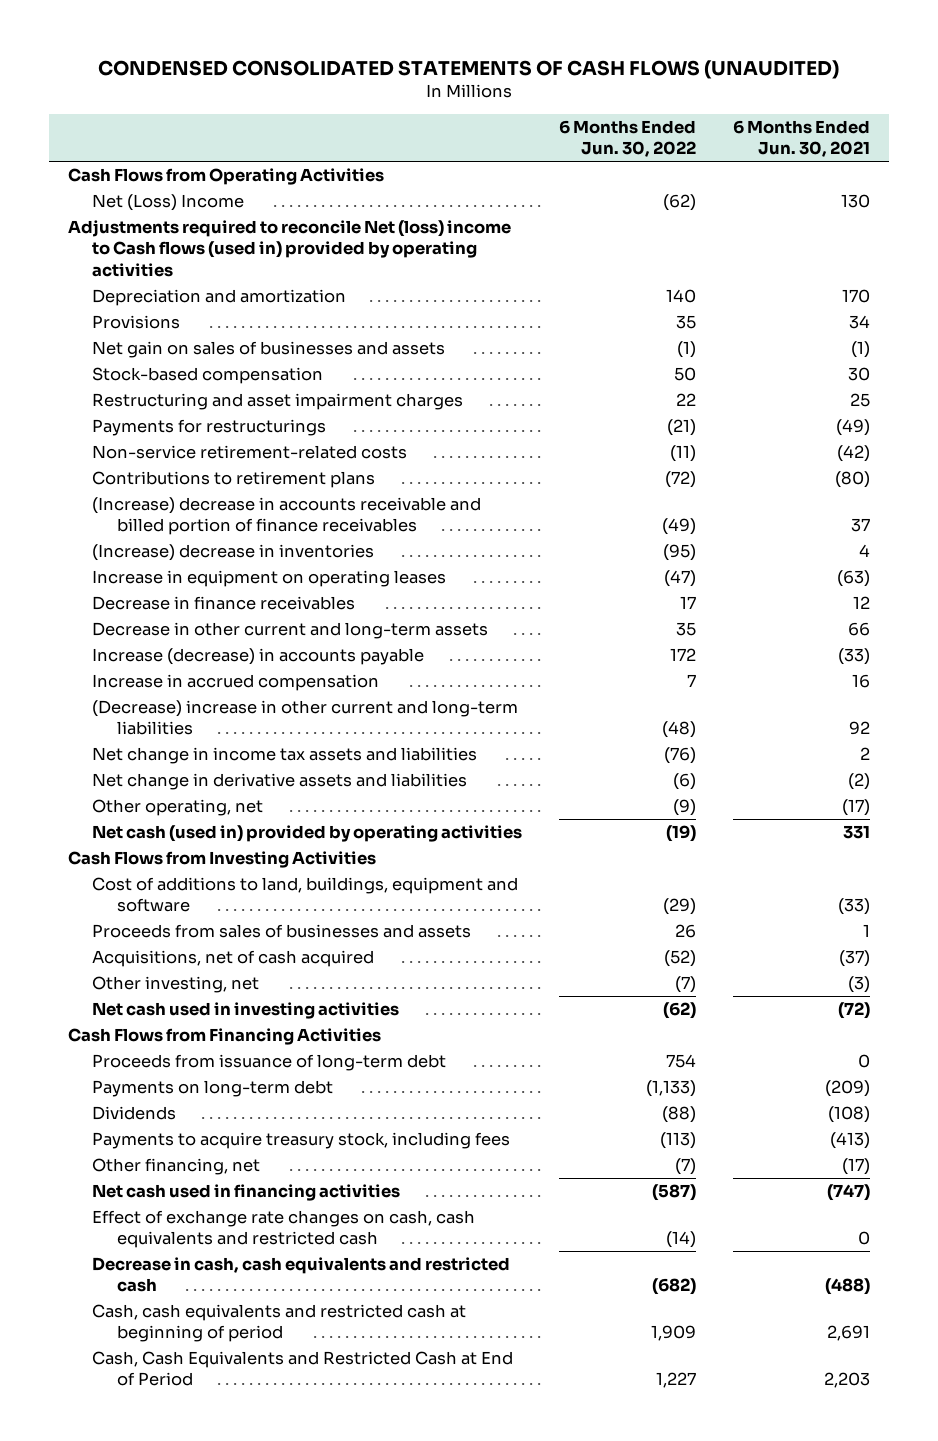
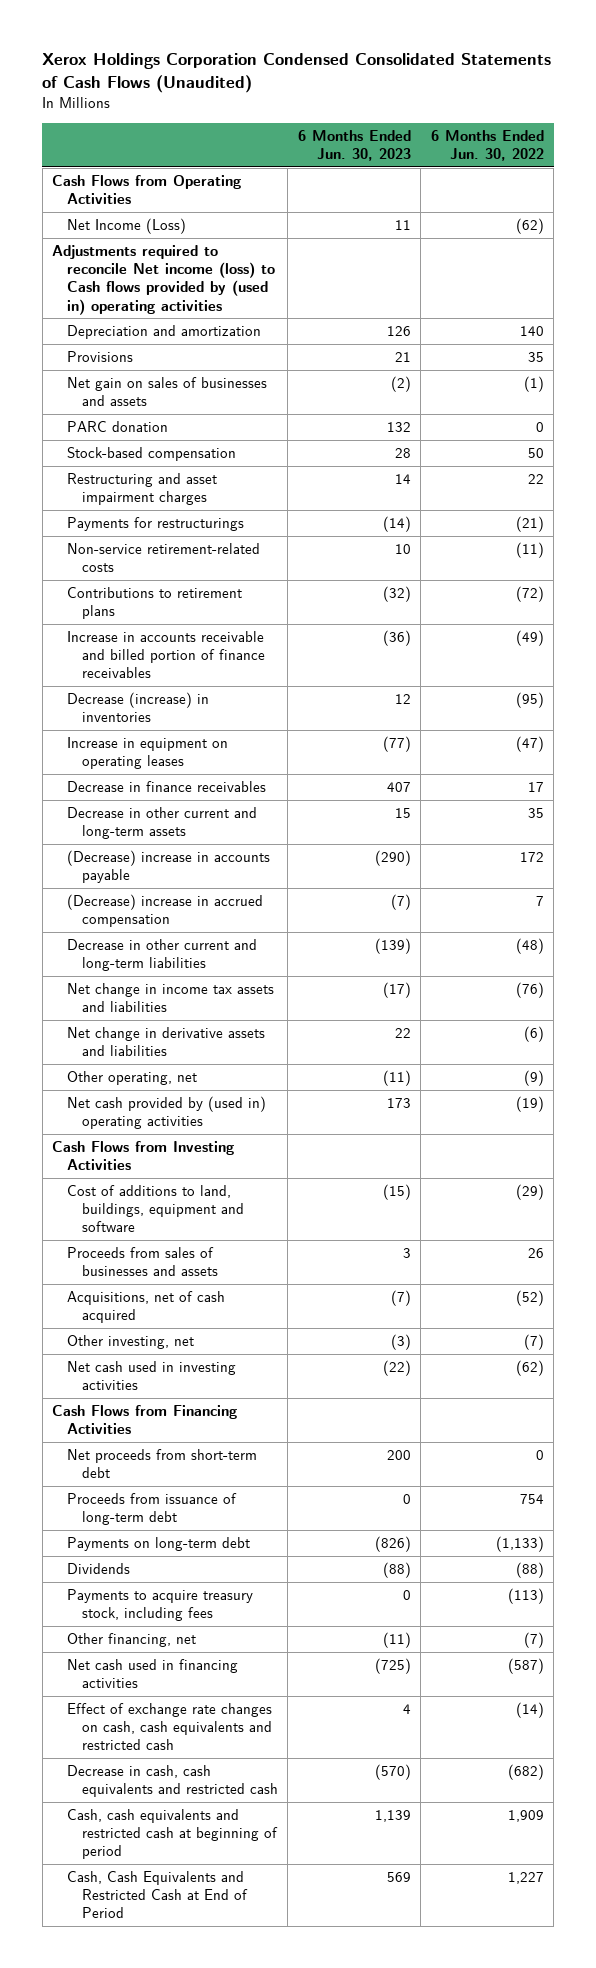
[97,59,839,79] CONDENSED CONSOLIDATED STATEMENTS OF CASH FLOWS (UNAUDITED) -> [42,52,552,94] Xerox Holdings Corporation Condensed Consolidated Statements of Cash Flows (Unaudited)
[733,119,871,158] 6 Months Ended Jun. 30, 2021 -> none
none -> [297,129,411,162] 6 Months Ended Jun. 30, 2023
[92,194,245,212] Net (Loss) Income -> [67,218,187,235] Net Income (Loss)
[67,220,511,277] Adjustments required to reconcile Net (loss) income to Cash flows (used in) provided by operating activities -> [52,245,276,315] Adjustments required to reconcile Net income (loss) to Cash flows provided by (used in) operating activities
none -> [67,421,169,433] PARC donation
[92,497,482,536] (Increase) decrease in accounts receivable and billed portion of finance receivables -> [67,631,265,679] Increase in accounts receivable and billed portion of finance receivables
[92,544,375,562] (Increase) decrease in inventories -> [67,692,210,723] Decrease (increase) in inventories
[92,648,425,666] Increase (decrease) in accounts payable -> [67,850,271,884] (Decrease) increase in accounts payable
[92,674,380,692] Increase in accrued compensation -> [67,894,264,928] (Decrease) increase in accrued compensation
[92,700,519,736] (Decrease) increase in other current and long-term liabilities -> [67,939,258,972] Decrease in other current and long-term liabilities
[92,825,523,843] Net cash (used in) provided by operating activities -> [67,1096,267,1130] Net cash provided by (used in) operating activities
none -> [67,1449,258,1479] Net proceeds from short-term debt

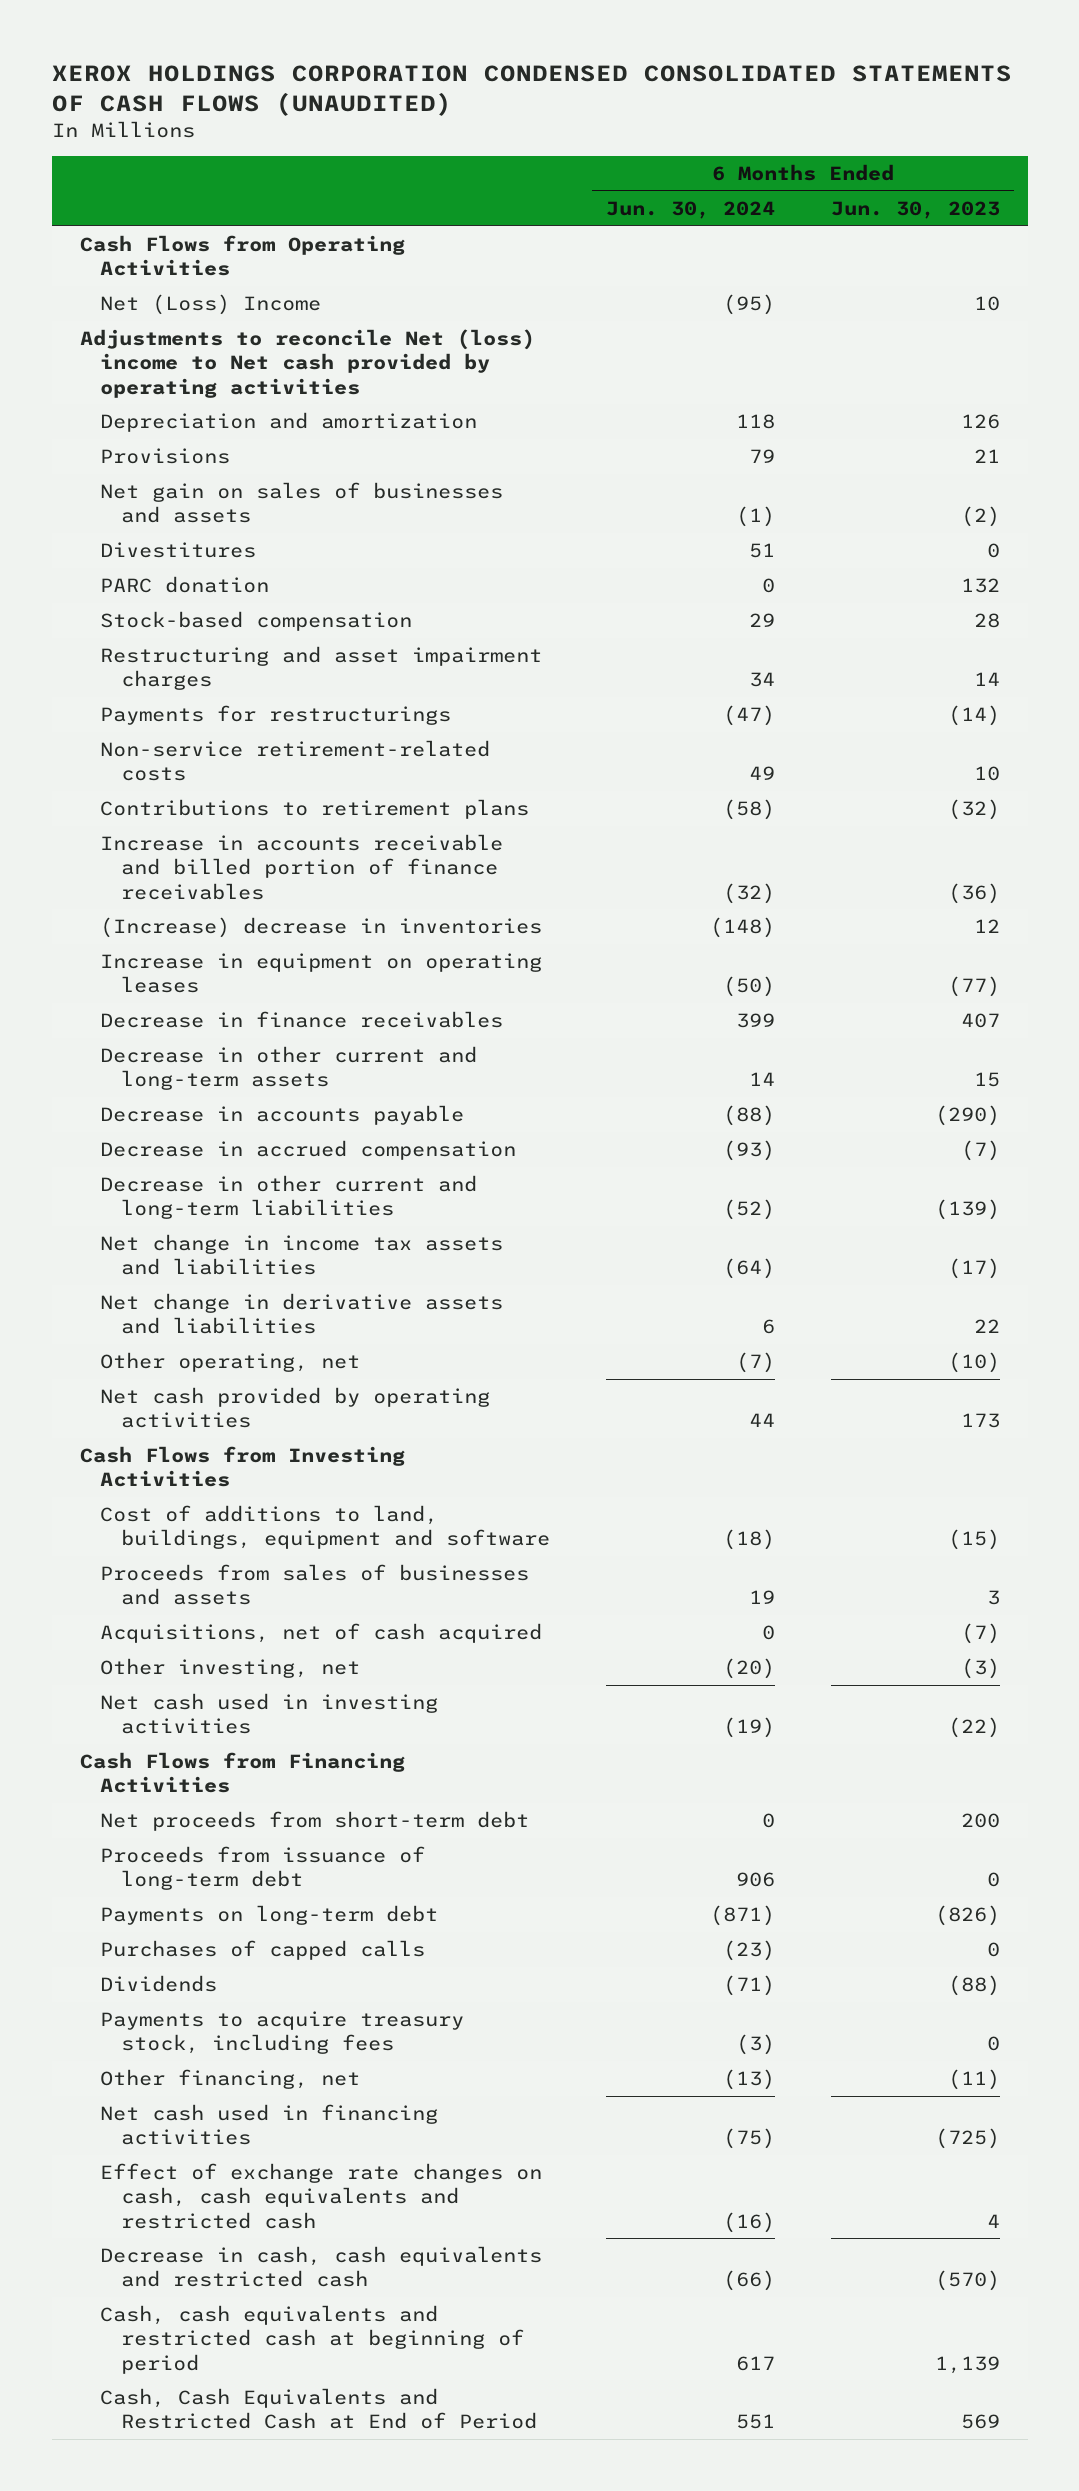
[42,52,552,94] Xerox Holdings Corporation Condensed Consolidated Statements of Cash Flows (Unaudited) -> [51,65,1012,116] XEROX HOLDINGS CORPORATION CONDENSED CONSOLIDATED STATEMENTS OF CASH FLOWS (UNAUDITED)
[430,129,544,162] 6 Months Ended Jun. 30, 2022 -> none
none -> [605,200,775,219] Jun. 30, 2024
[67,218,187,235] Net Income (Loss) -> [100,294,322,316] Net (Loss) Income
[394,220,411,231] 11 -> [973,296,1000,312] 10
[52,245,276,315] Adjustments required to reconcile Net income (loss) to Cash flows provided by (used in) operating activities -> [79,329,535,398] Adjustments to reconcile Net (loss) income to Net cash provided by operating activities
none -> [100,542,257,559] Divestitures
[67,692,210,723] Decrease (increase) in inventories -> [100,917,543,939] (Increase) decrease in inventories
[67,850,271,884] (Decrease) increase in accounts payable -> [100,1105,465,1126] Decrease in accounts payable
[67,894,264,928] (Decrease) increase in accrued compensation -> [100,1140,517,1161] Decrease in accrued compensation
[382,1070,411,1087] (11) -> [947,1352,1000,1374] (10)
[67,1096,267,1130] Net cash provided by (used in) operating activities -> [100,1387,491,1429] Net cash provided by operating activities
none -> [100,1940,426,1961] Purchases of capped calls

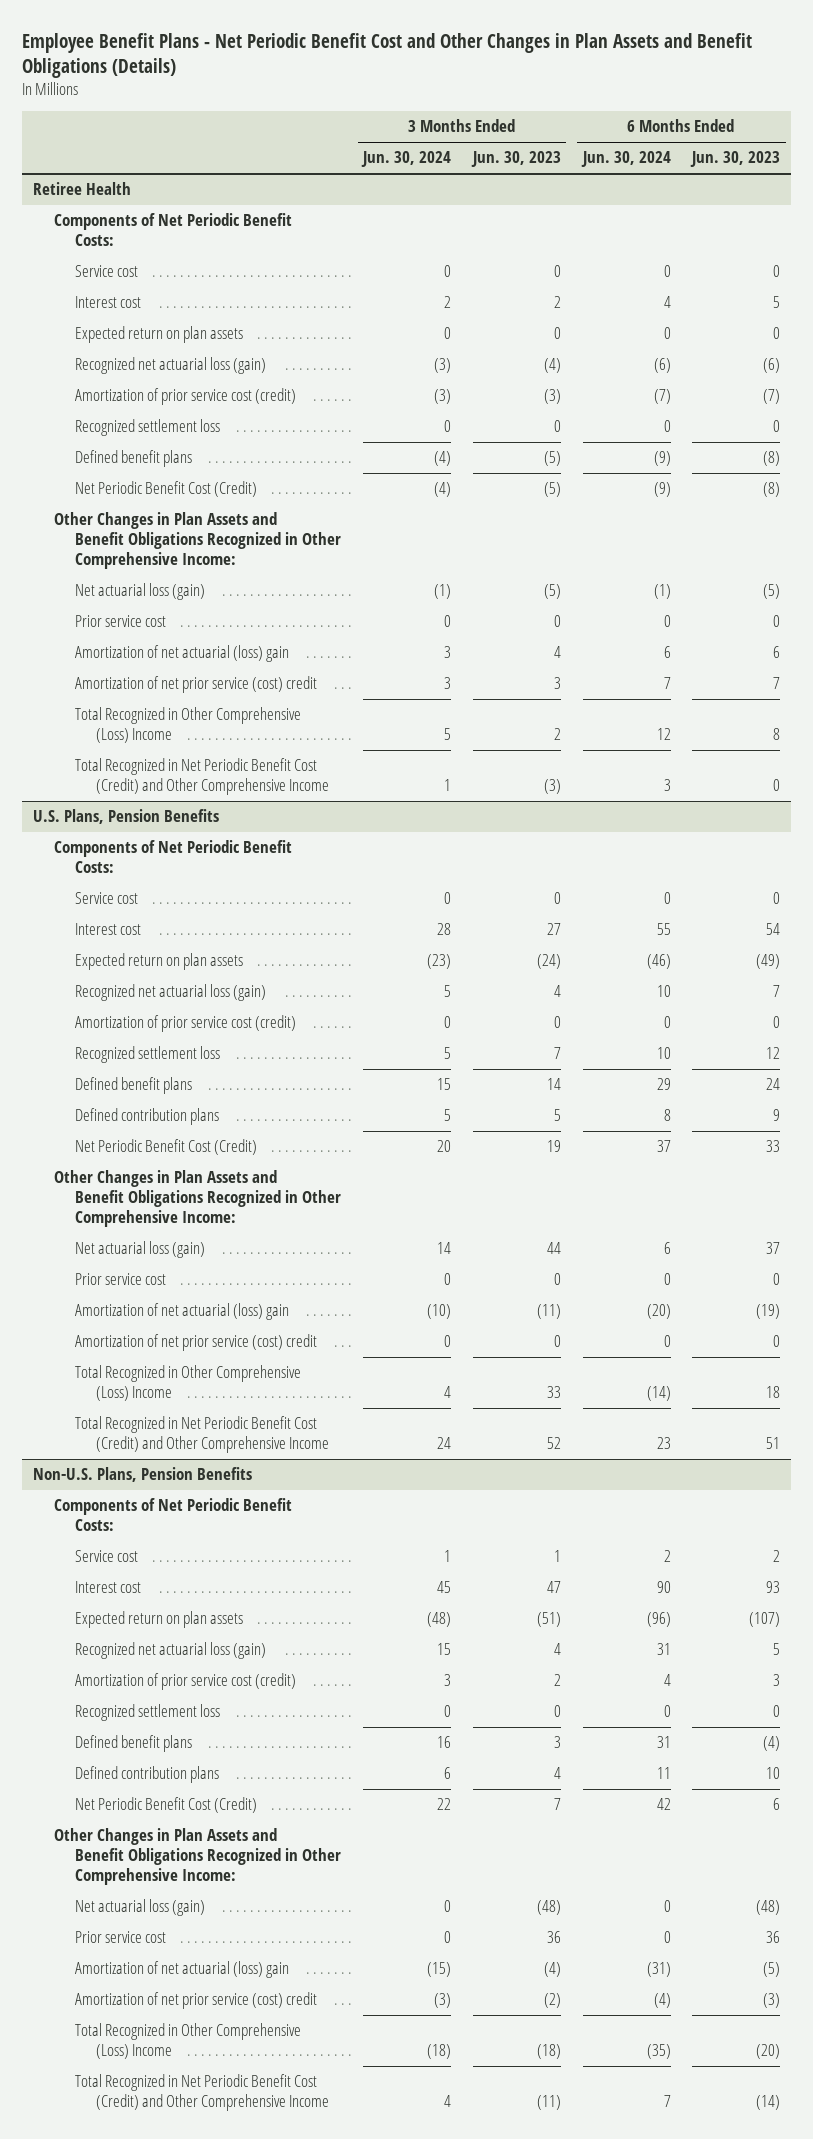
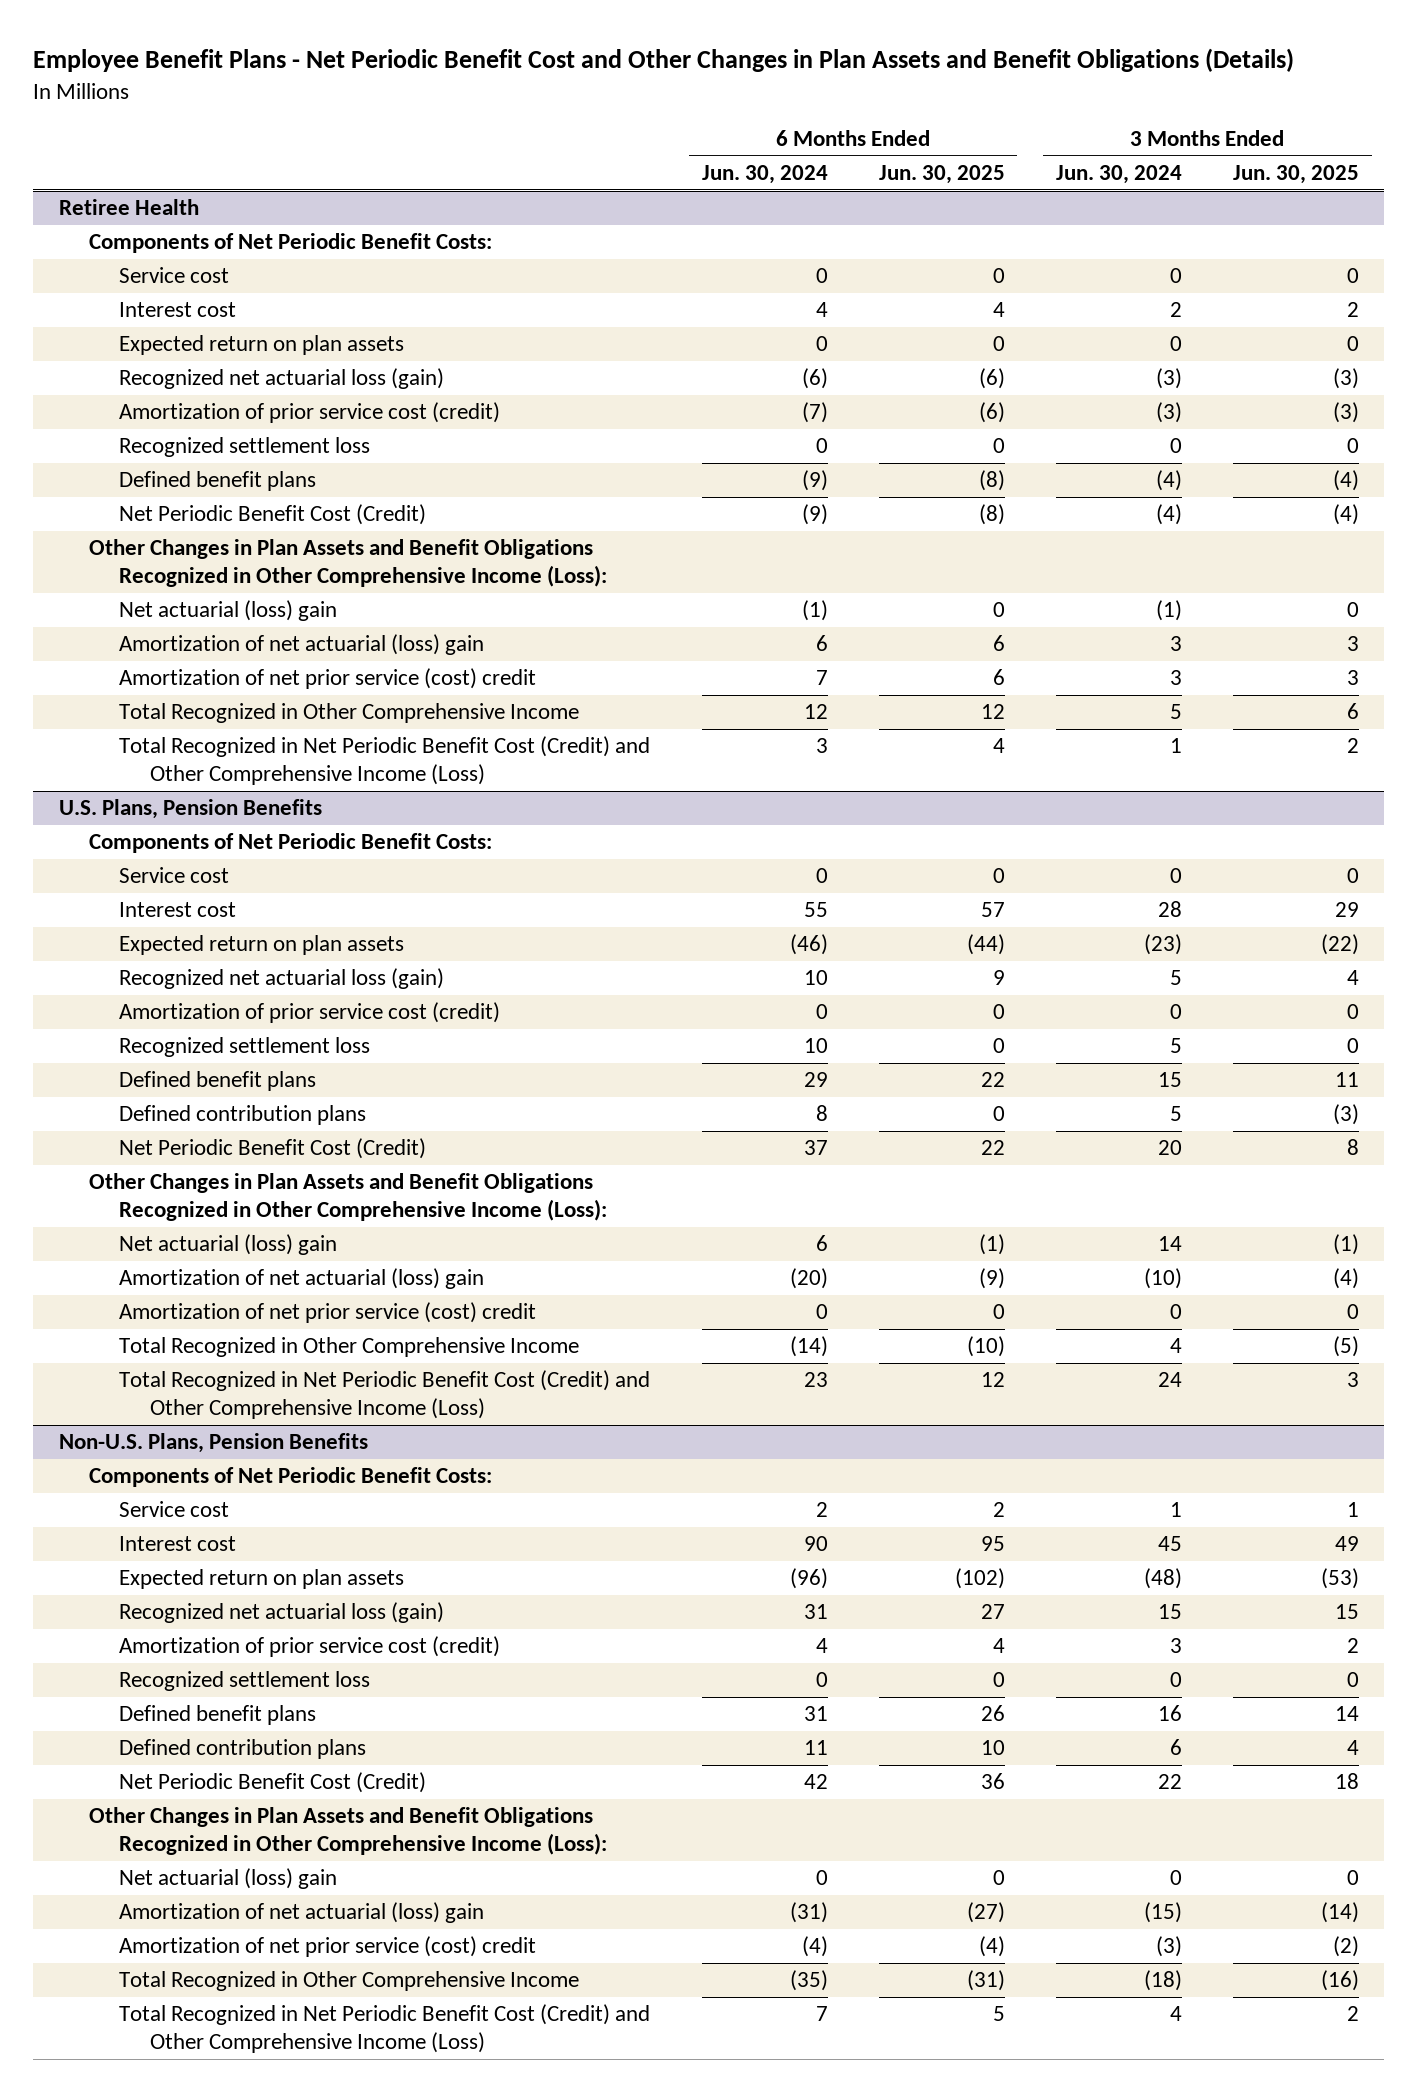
[470,151,561,168] Jun. 30, 2023 -> none
[690,151,781,168] Jun. 30, 2023 -> none
none -> [878,165,1005,185] Jun. 30, 2025
none -> [1232,165,1359,185] Jun. 30, 2025
[75,615,167,628] Prior service cost -> none
[54,512,342,570] Other Changes in Plan Assets and Benefit Obligations Recognized in Other Comprehensive Income: -> [89,539,608,588] Other Changes in Plan Assets and Benefit Obligations Recognized in Other Comprehensive Income (Loss):
[75,583,206,601] Net actuarial loss (gain) -> [119,600,338,622] Net actuarial (loss) gain
[75,707,302,744] Total Recognized in Other Comprehensive (Loss) Income -> [119,703,580,724] Total Recognized in Other Comprehensive Income
[75,758,330,796] Total Recognized in Net Periodic Benefit Cost (Credit) and Other Comprehensive Income -> [119,736,651,786] Total Recognized in Net Periodic Benefit Cost (Credit) and Other Comprehensive Income (Loss)
[75,1273,167,1286] Prior service cost -> none
[54,1170,342,1228] Other Changes in Plan Assets and Benefit Obligations Recognized in Other Comprehensive Income: -> [89,1173,608,1222] Other Changes in Plan Assets and Benefit Obligations Recognized in Other Comprehensive Income (Loss):
[75,1241,206,1259] Net actuarial loss (gain) -> [119,1234,338,1256] Net actuarial (loss) gain
[75,1365,302,1402] Total Recognized in Other Comprehensive (Loss) Income -> [119,1337,580,1358] Total Recognized in Other Comprehensive Income
[75,1416,330,1454] Total Recognized in Net Periodic Benefit Cost (Credit) and Other Comprehensive Income -> [119,1370,651,1420] Total Recognized in Net Periodic Benefit Cost (Credit) and Other Comprehensive Income (Loss)
[75,1931,167,1944] Prior service cost -> none
[54,1828,342,1886] Other Changes in Plan Assets and Benefit Obligations Recognized in Other Comprehensive Income: -> [89,1807,608,1856] Other Changes in Plan Assets and Benefit Obligations Recognized in Other Comprehensive Income (Loss):
[75,1899,206,1917] Net actuarial loss (gain) -> [119,1868,338,1890] Net actuarial (loss) gain
[75,2023,302,2060] Total Recognized in Other Comprehensive (Loss) Income -> [119,1971,580,1992] Total Recognized in Other Comprehensive Income
[75,2074,330,2112] Total Recognized in Net Periodic Benefit Cost (Credit) and Other Comprehensive Income -> [119,2004,651,2054] Total Recognized in Net Periodic Benefit Cost (Credit) and Other Comprehensive Income (Loss)

